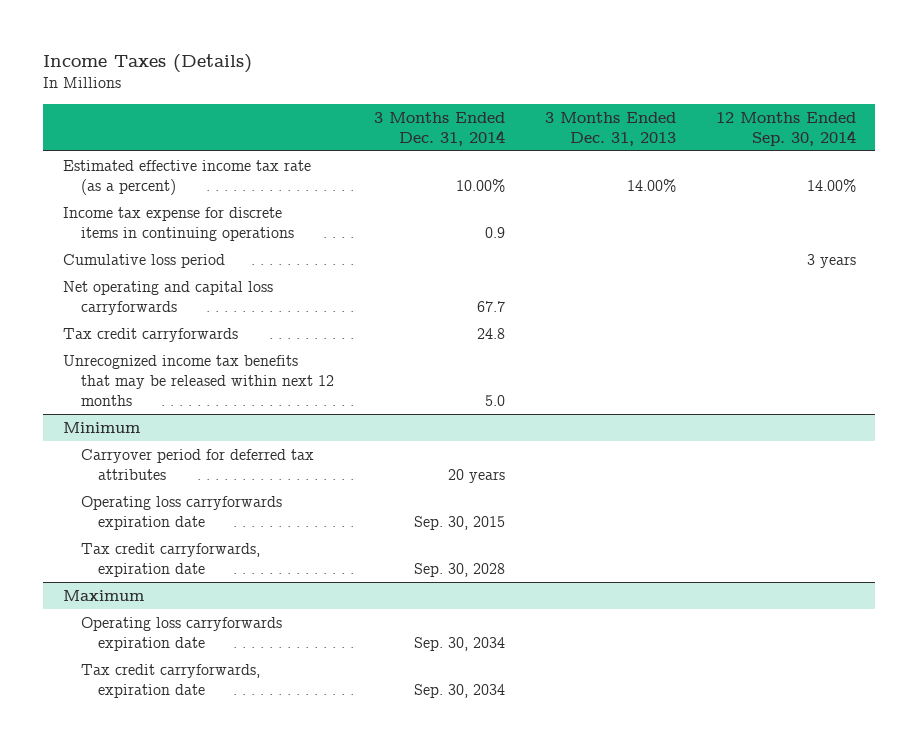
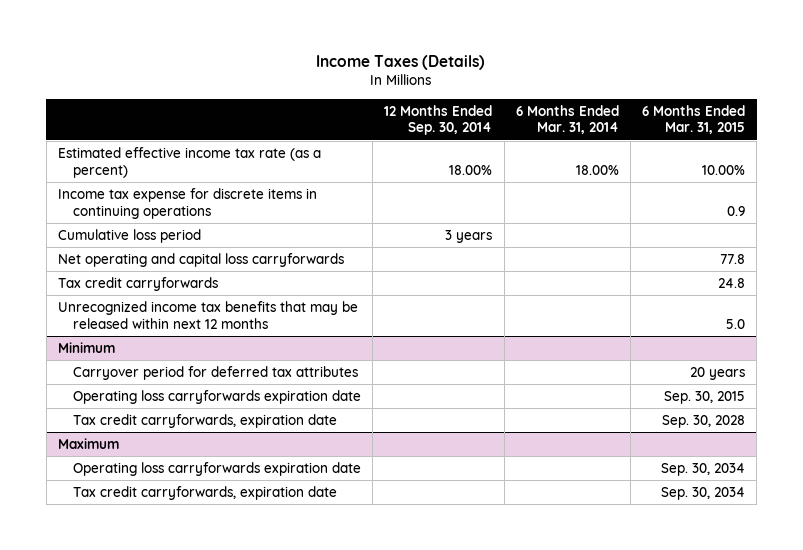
[373,111,505,146] 3 Months Ended Dec. 31, 2014 -> none
[544,111,676,146] 3 Months Ended Dec. 31, 2013 -> none
none -> [515,104,619,135] 6 Months Ended Mar. 31, 2014
none -> [641,104,745,135] 6 Months Ended Mar. 31, 2015
[806,179,856,193] 14.00% -> [449,164,493,175] 18.00%

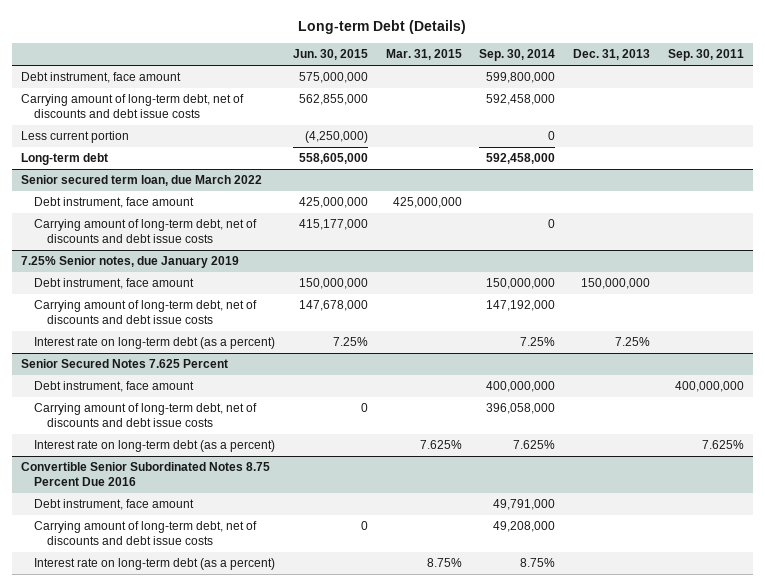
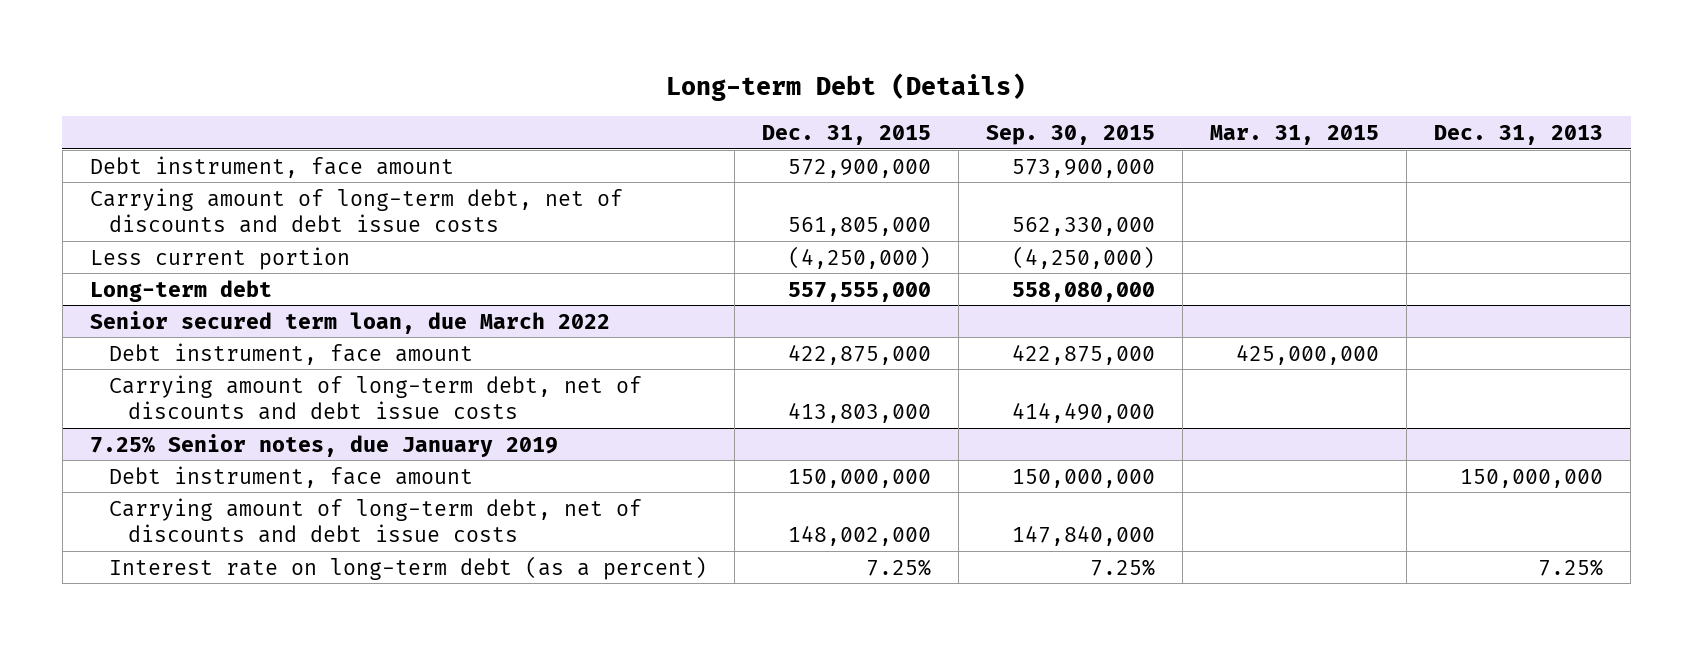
[292,49,368,61] Jun. 30, 2015 -> none
[479,49,556,62] Sep. 30, 2014 -> none
[667,49,744,62] Sep. 30, 2011 -> none
none -> [762,125,932,146] Dec. 31, 2015
none -> [986,125,1156,146] Sep. 30, 2015
[21,359,229,369] Senior Secured Notes 7.625 Percent -> none
[34,381,195,393] Debt instrument, face amount -> none
[34,403,258,427] Carrying amount of long-term debt, net of discounts and debt issue costs -> none
[34,440,276,453] Interest rate on long-term debt (as a percent) -> none
[21,462,271,486] Convertible Senior Subordinated Notes 8.75 Percent Due 2016 -> none
[34,499,195,511] Debt instrument, face amount -> none
[34,521,258,545] Carrying amount of long-term debt, net of discounts and debt issue costs -> none
[34,558,276,571] Interest rate on long-term debt (as a percent) -> none

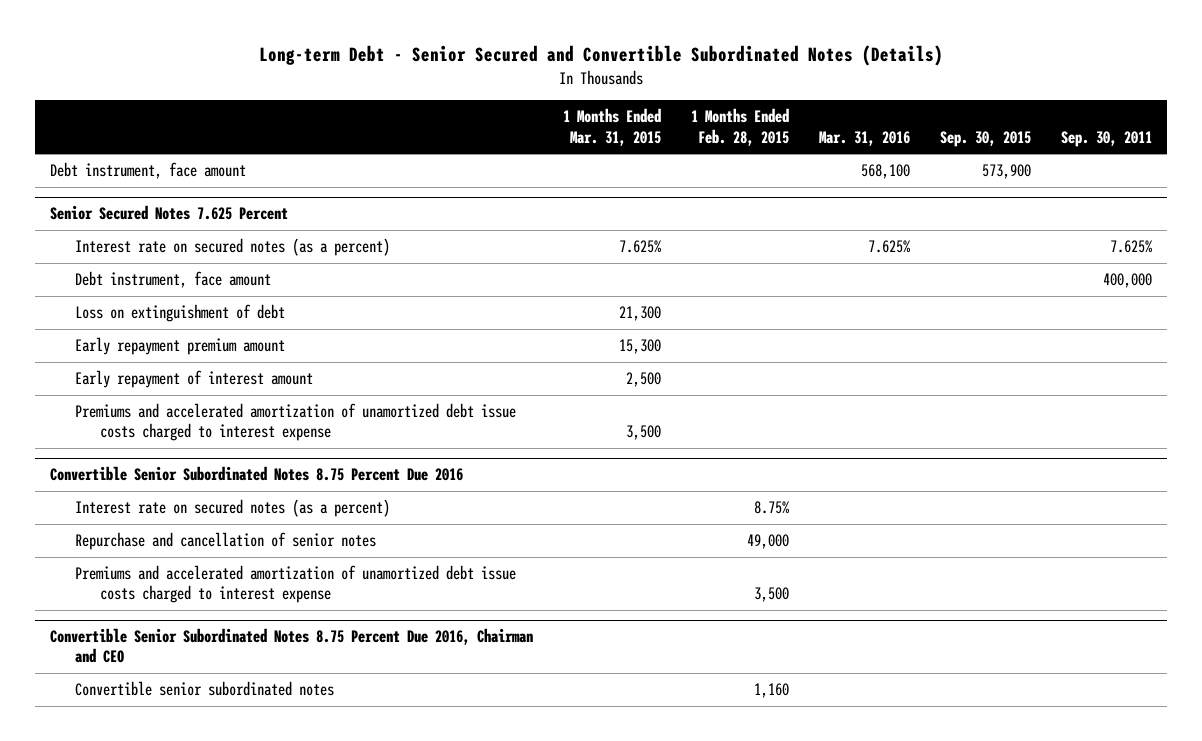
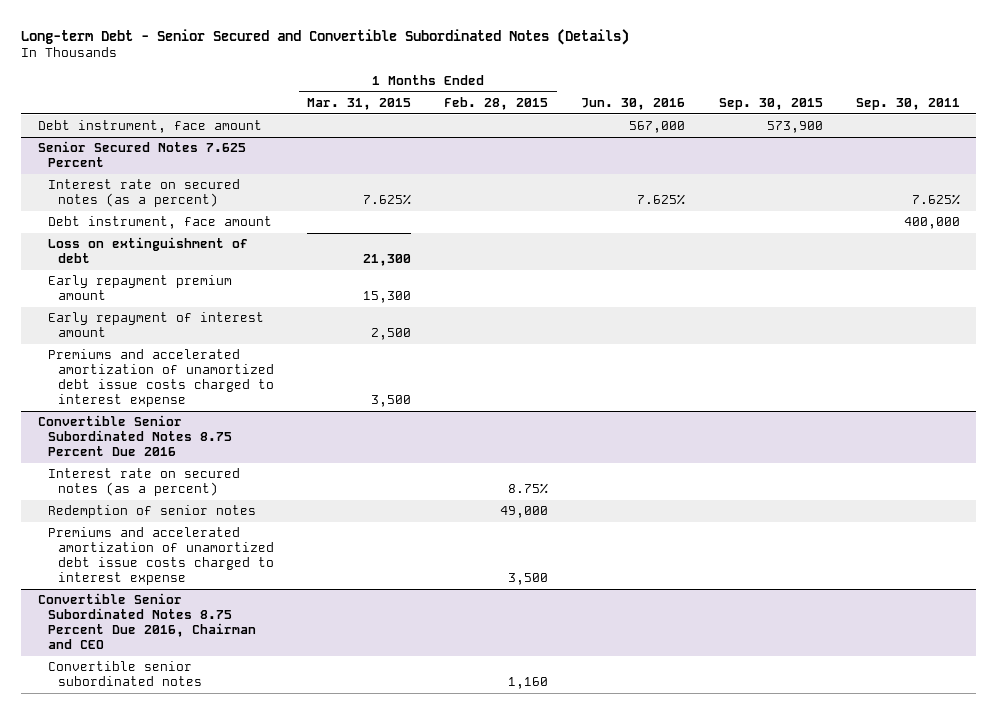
[819,130,911,146] Mar. 31, 2016 -> none
none -> [581,97,686,110] Jun. 30, 2016
[75,532,377,551] Repurchase and cancellation of senior notes -> [47,505,256,519] Redemption of senior notes

